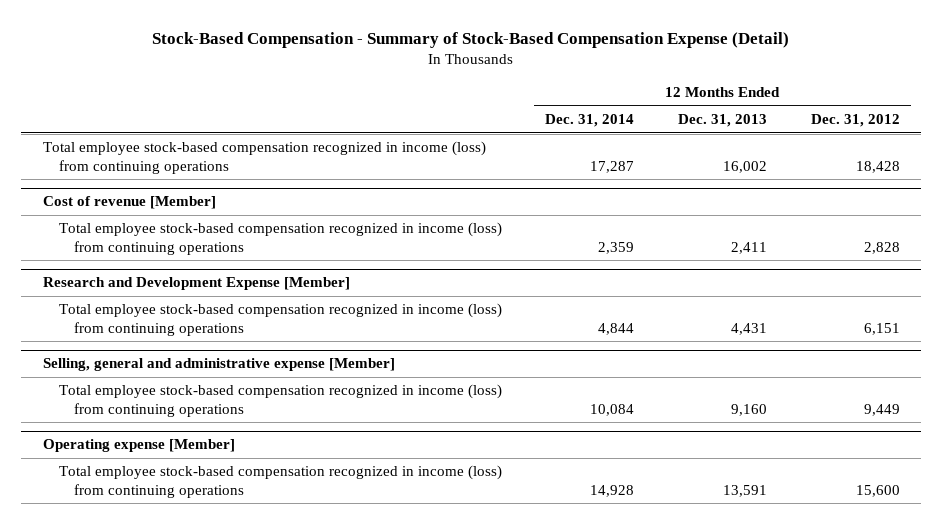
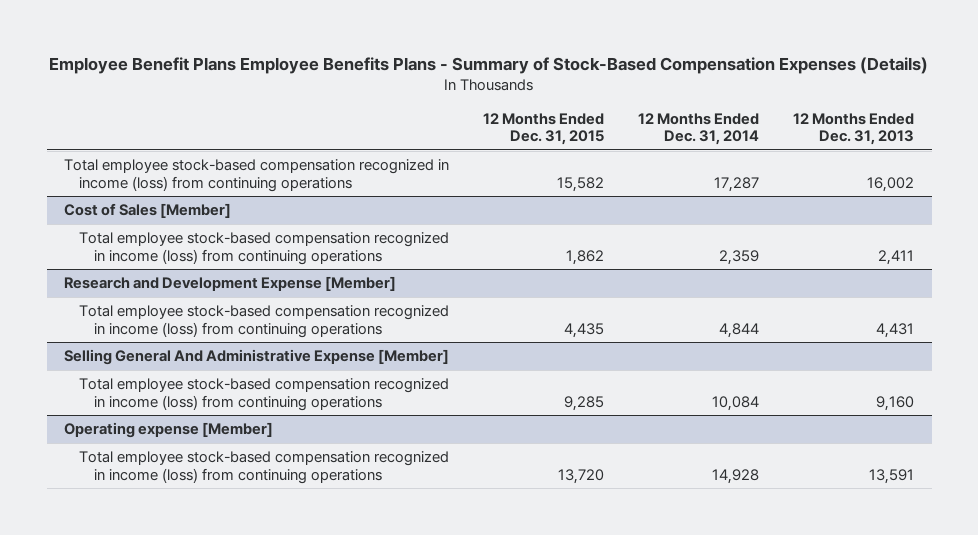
[152,32,790,49] Stock-Based Compensation - Summary of Stock-Based Compensation Expense (Detail) -> [49,56,929,74] Employee Benefit Plans Employee Benefits Plans - Summary of Stock-Based Compensation Expenses (Details)
[810,114,900,128] Dec. 31, 2012 -> none
none -> [482,113,604,146] 12 Months Ended Dec. 31, 2015
[43,196,217,210] Cost of revenue [Member] -> [63,203,231,219] Cost of Sales [Member]
[43,358,396,372] Selling, general and administrative expense [Member] -> [63,349,449,366] Selling General And Administrative Expense [Member]

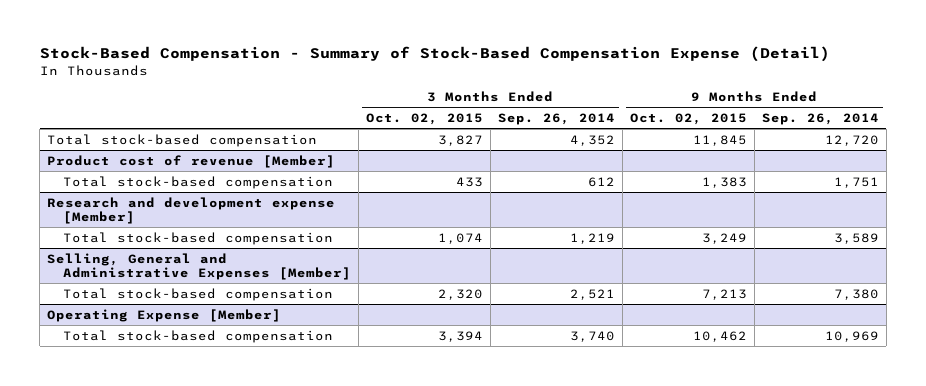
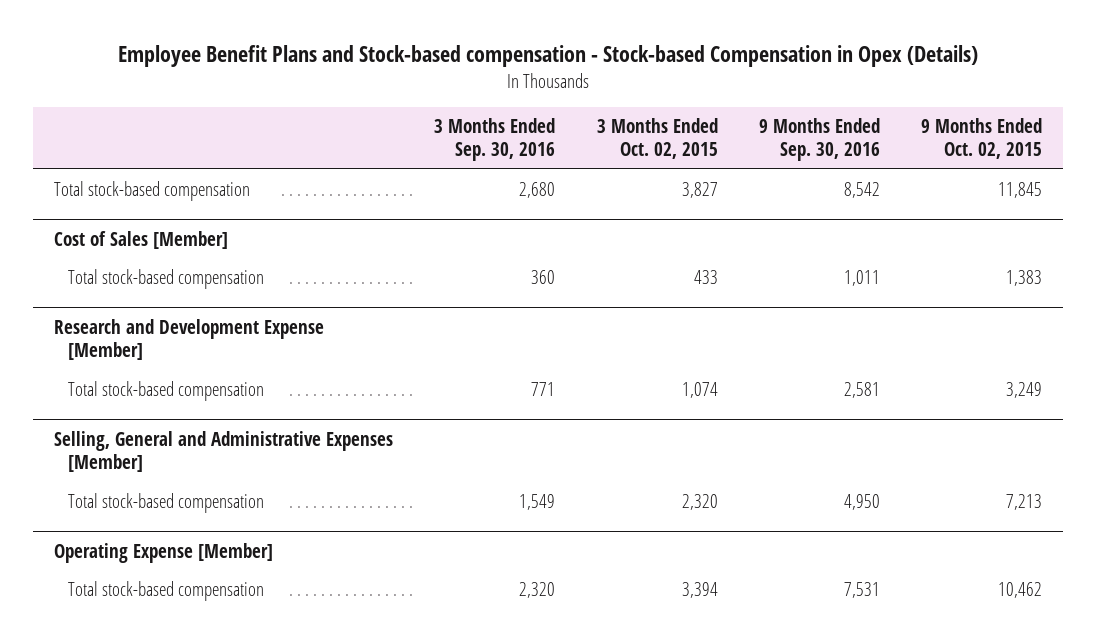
[39,46,830,63] Stock-Based Compensation - Summary of Stock-Based Compensation Expense (Detail) -> [118,45,979,68] Employee Benefit Plans and Stock-based compensation - Stock-based Compensation in Opex (Details)
[497,113,615,126] Sep. 26, 2014 -> none
[761,113,879,126] Sep. 26, 2014 -> none
none -> [434,117,556,162] 3 Months Ended Sep. 30, 2016
none -> [759,117,881,162] 9 Months Ended Sep. 30, 2016
[47,154,336,168] Product cost of revenue [Member] -> [53,230,228,249] Cost of Sales [Member]
[47,196,336,224] Research and development expense [Member] -> [53,318,324,361] Research and Development Expense [Member]

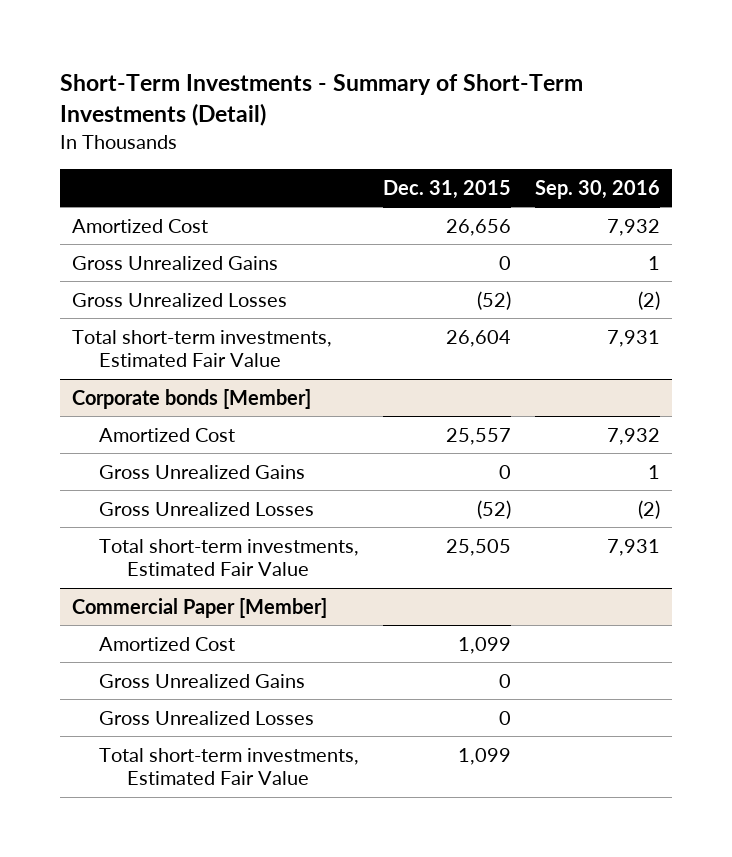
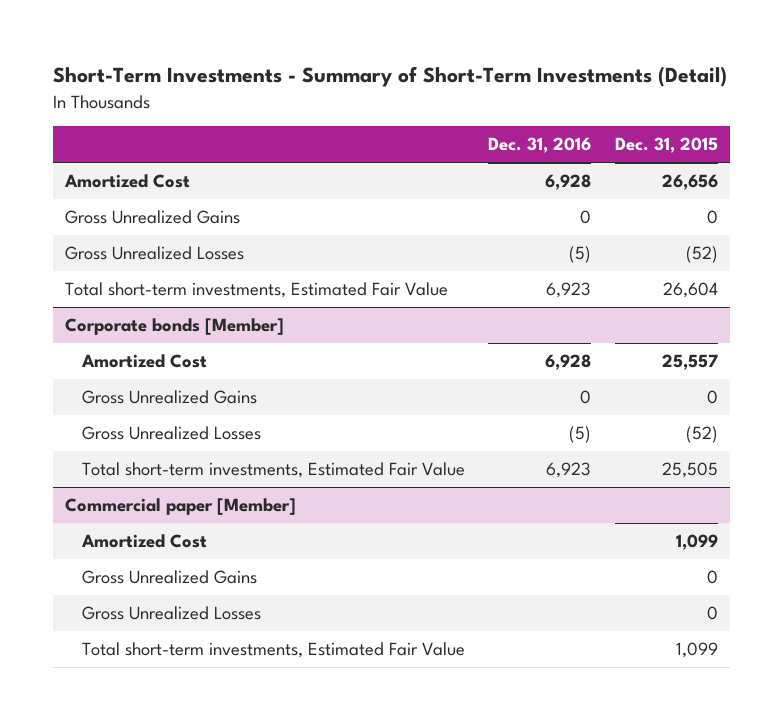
[534,179,660,199] Sep. 30, 2016 -> none
none -> [488,137,592,154] Dec. 31, 2016
[71,597,327,618] Commercial Paper [Member] -> [65,498,297,516] Commercial paper [Member]

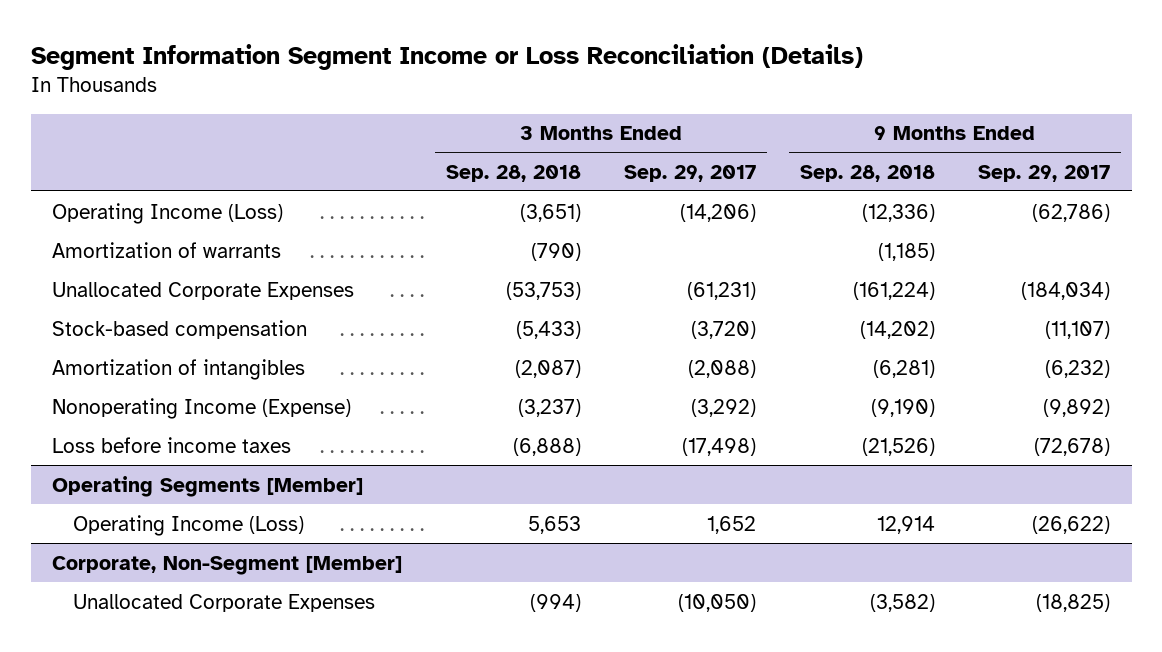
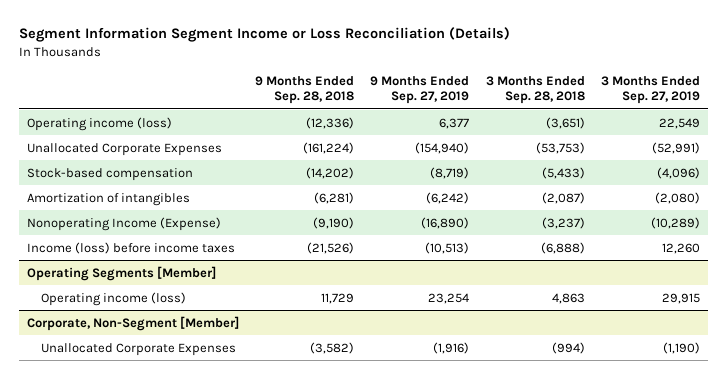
[624,164,757,182] Sep. 29, 2017 -> none
[977,164,1110,182] Sep. 29, 2017 -> none
none -> [370,75,470,105] 9 Months Ended Sep. 27, 2019
none -> [600,75,700,105] 3 Months Ended Sep. 27, 2019
[52,241,282,258] Amortization of warrants -> none
[52,202,284,224] Operating Income (Loss) -> [26,116,172,131] Operating income (loss)
[52,436,292,453] Loss before income taxes -> [26,241,235,254] Income (loss) before income taxes
[73,514,305,536] Operating Income (Loss) -> [40,291,186,306] Operating income (loss)
[527,515,581,534] 5,653 -> [551,292,585,304] 4,863
[876,515,935,534] 12,914 -> [321,292,355,304] 11,729

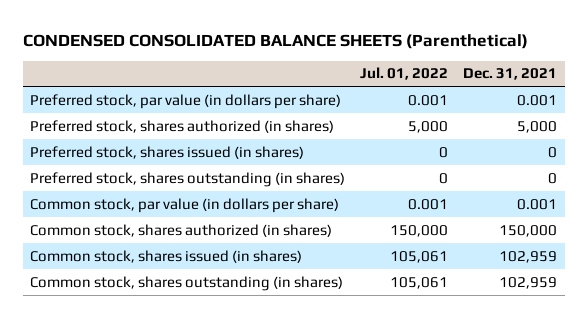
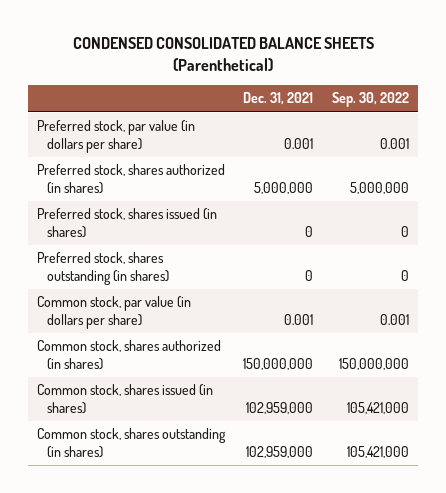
[360,67,449,81] Jul. 01, 2022 -> none
none -> [331,92,409,108] Sep. 30, 2022
[517,120,558,133] 5,000 -> [254,182,314,195] 5,000,000
[499,224,558,237] 150,000 -> [243,358,314,371] 150,000,000
[499,250,558,263] 102,959 -> [246,402,314,415] 102,959,000
[499,276,558,289] 102,959 -> [246,446,314,459] 102,959,000

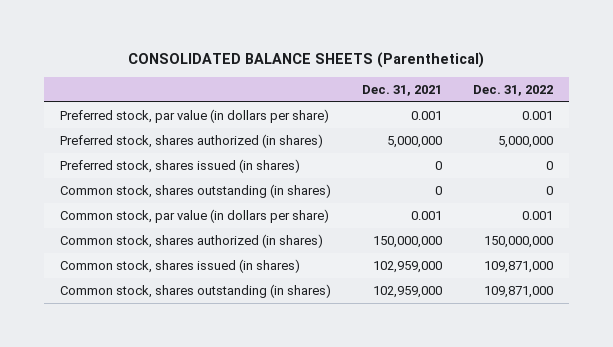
[72,37,374,72] CONDENSED CONSOLIDATED BALANCE SHEETS (Parenthetical) -> [128,52,485,69] CONSOLIDATED BALANCE SHEETS (Parenthetical)
[331,92,409,108] Sep. 30, 2022 -> none
none -> [473,84,554,96] Dec. 31, 2022
[36,252,169,286] Preferred stock, shares outstanding (in shares) -> [59,184,331,199] Common stock, shares outstanding (in shares)

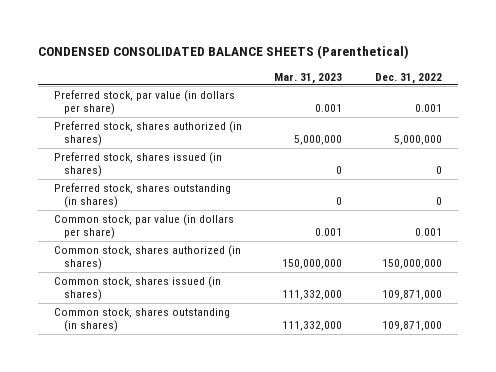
[128,52,485,69] CONSOLIDATED BALANCE SHEETS (Parenthetical) -> [37,45,409,60] CONDENSED CONSOLIDATED BALANCE SHEETS (Parenthetical)
[361,84,442,96] Dec. 31, 2021 -> none
none -> [274,72,343,84] Mar. 31, 2023
[59,184,331,199] Common stock, shares outstanding (in shares) -> [54,182,232,209] Preferred stock, shares outstanding (in shares)

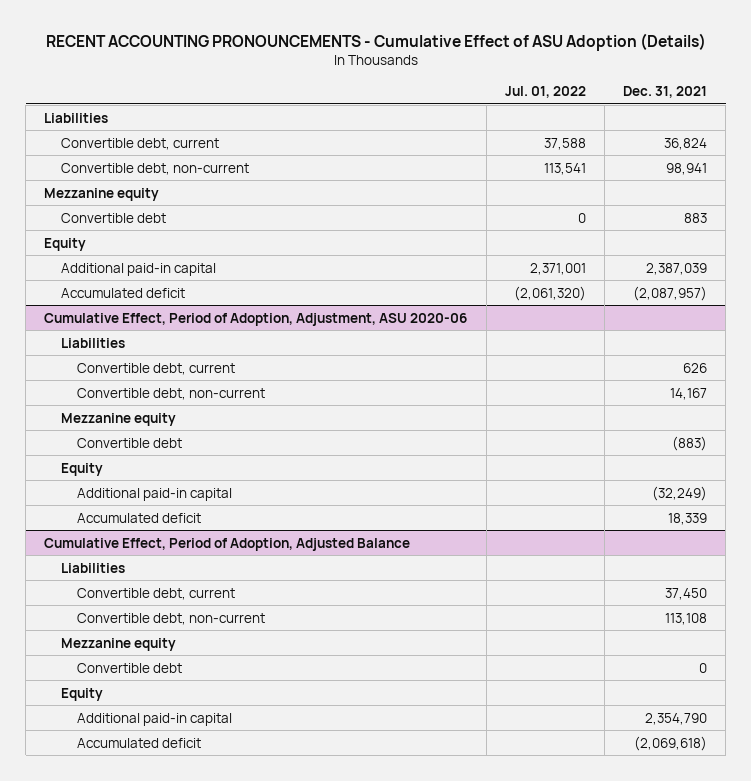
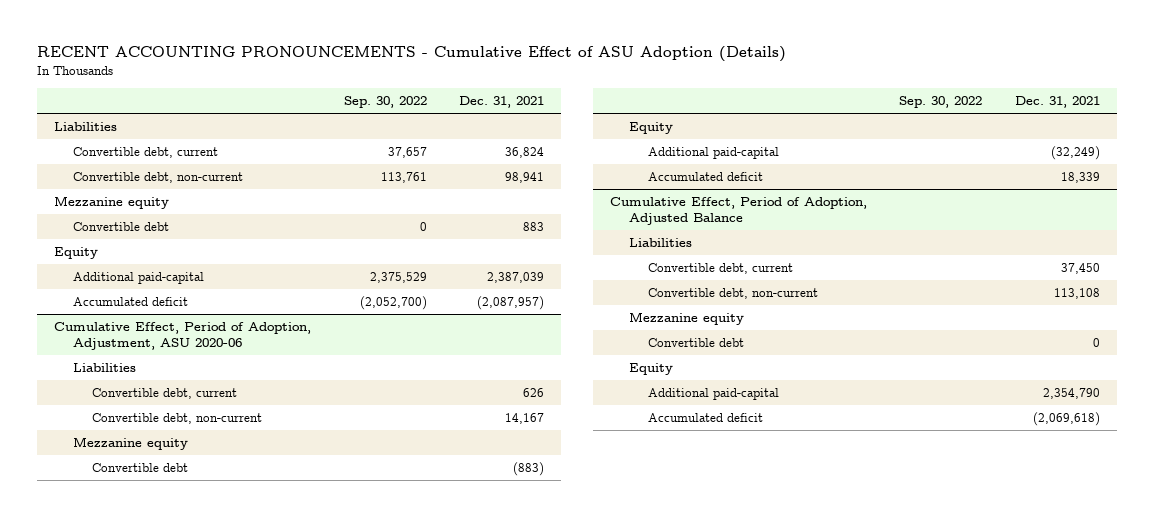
[504,85,586,98] Jul. 01, 2022 -> none
none -> [343,95,427,108] Sep. 30, 2022
[60,262,216,276] Additional paid-in capital -> [72,272,204,285] Additional paid-capital
[77,487,233,501] Additional paid-in capital -> [647,147,779,160] Additional paid-capital
[77,712,233,726] Additional paid-in capital -> [647,388,779,401] Additional paid-capital

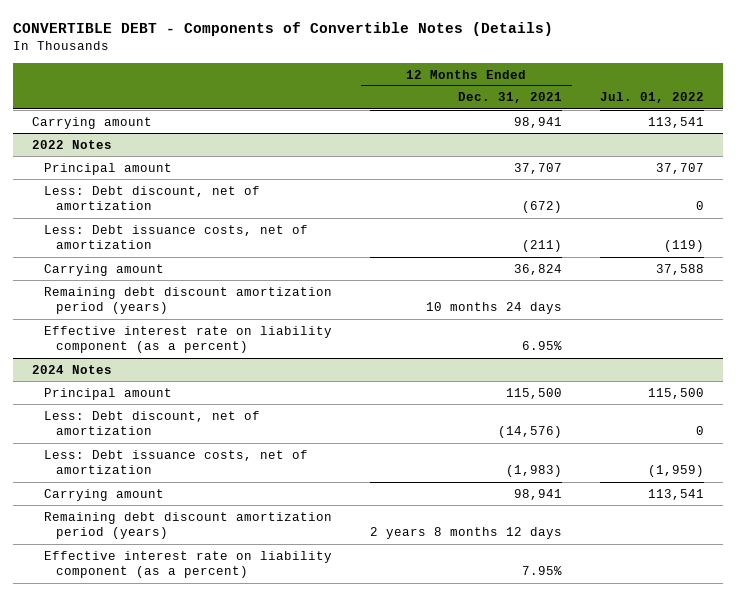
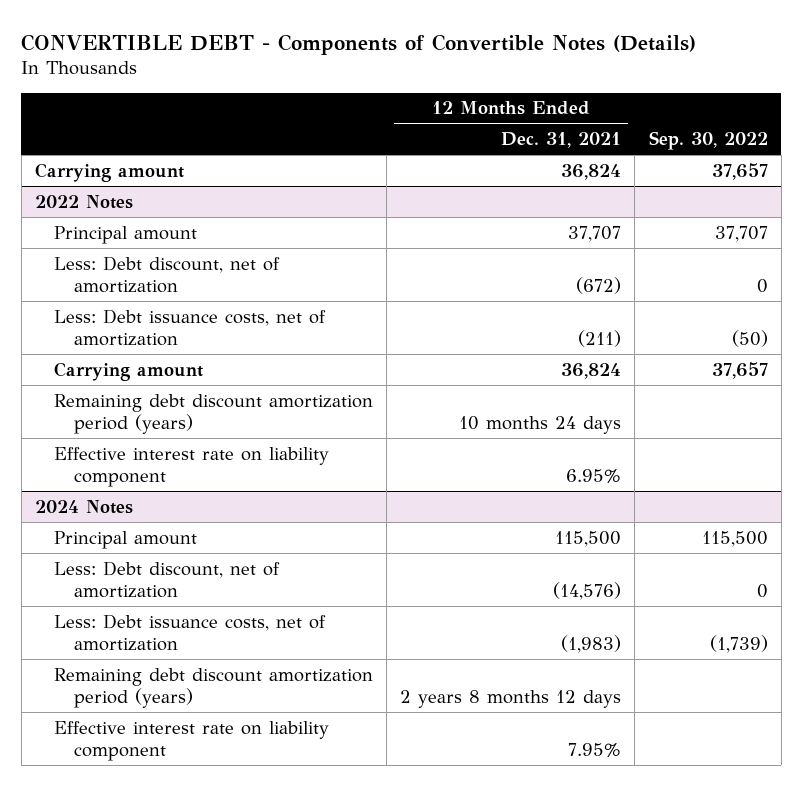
[599,92,704,104] Jul. 01, 2022 -> none
none -> [648,131,768,151] Sep. 30, 2022
[514,116,563,128] 98,941 -> [561,163,622,180] 36,824
[44,325,333,354] Effective interest rate on liability component (as a percent) -> [54,446,330,487] Effective interest rate on liability component
[44,488,165,501] Carrying amount -> none
[44,550,333,579] Effective interest rate on liability component (as a percent) -> [54,720,330,761] Effective interest rate on liability component

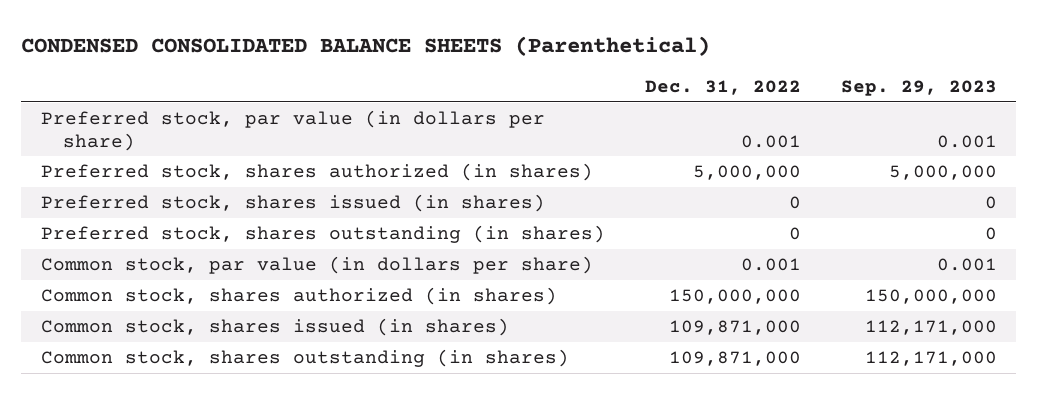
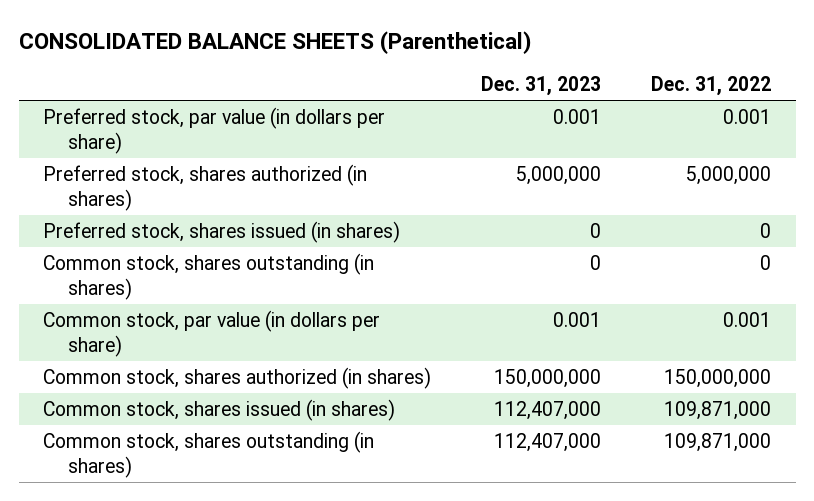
[21,35,711,56] CONDENSED CONSOLIDATED BALANCE SHEETS (Parenthetical) -> [18,30,531,54] CONSOLIDATED BALANCE SHEETS (Parenthetical)
[840,80,997,97] Sep. 29, 2023 -> none
none -> [481,76,602,97] Dec. 31, 2023
[41,224,606,243] Preferred stock, shares outstanding (in shares) -> [43,252,375,301] Common stock, shares outstanding (in shares)

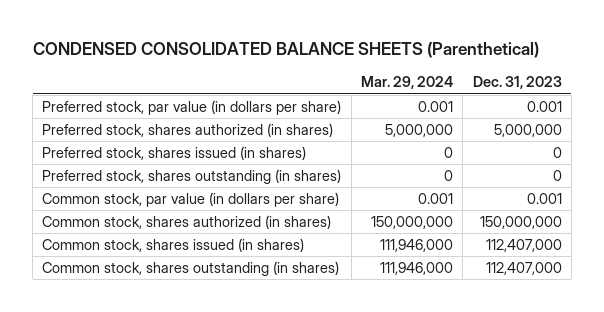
[18,30,531,54] CONSOLIDATED BALANCE SHEETS (Parenthetical) -> [32,42,539,59] CONDENSED CONSOLIDATED BALANCE SHEETS (Parenthetical)
[650,76,771,97] Dec. 31, 2022 -> none
none -> [360,76,453,90] Mar. 29, 2024
[43,252,375,301] Common stock, shares outstanding (in shares) -> [42,169,342,185] Preferred stock, shares outstanding (in shares)

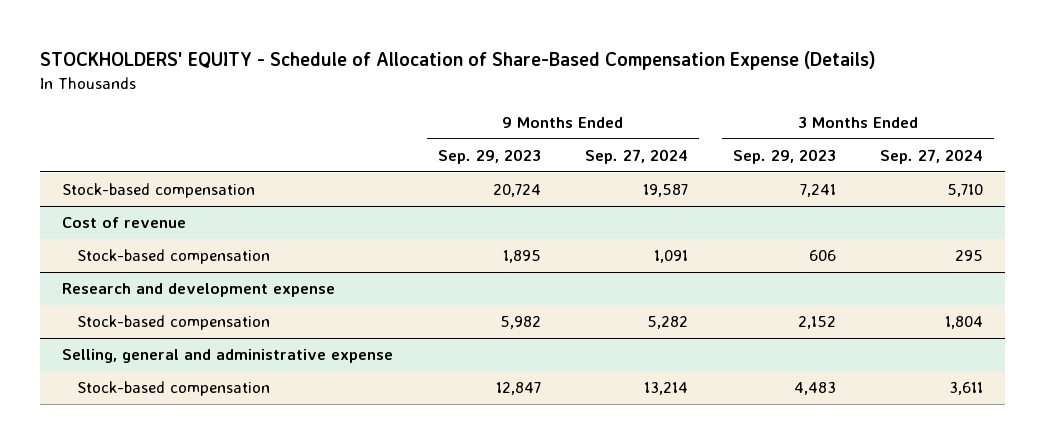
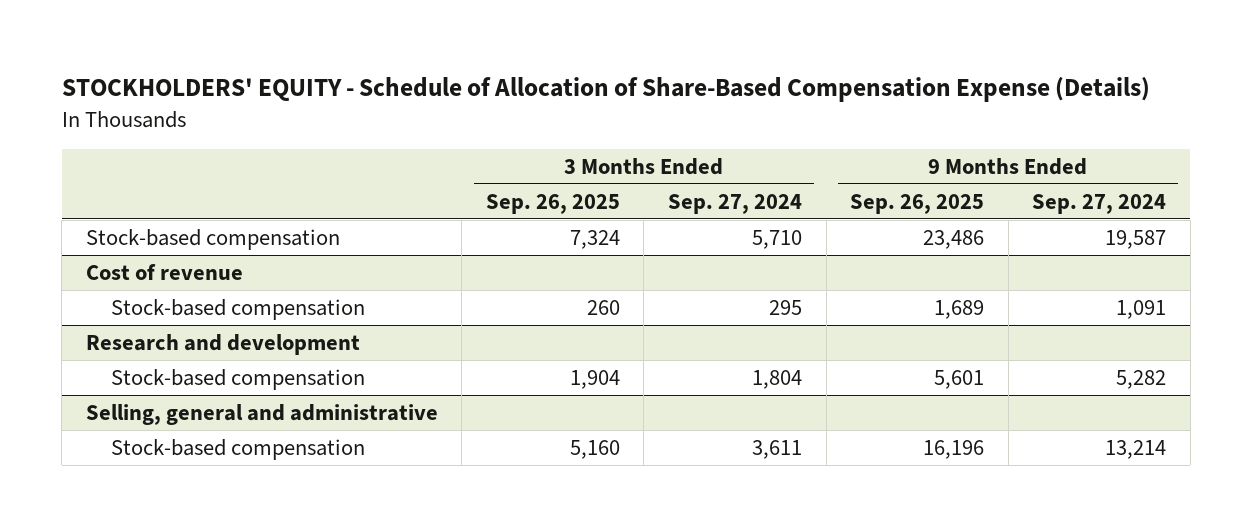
[437,148,541,164] Sep. 29, 2023 -> none
[732,148,836,164] Sep. 29, 2023 -> none
none -> [485,193,620,214] Sep. 26, 2025
none -> [850,193,985,214] Sep. 26, 2025
[62,283,336,298] Research and development expense -> [85,333,360,355] Research and development
[62,349,394,364] Selling, general and administrative expense -> [85,403,438,425] Selling, general and administrative

